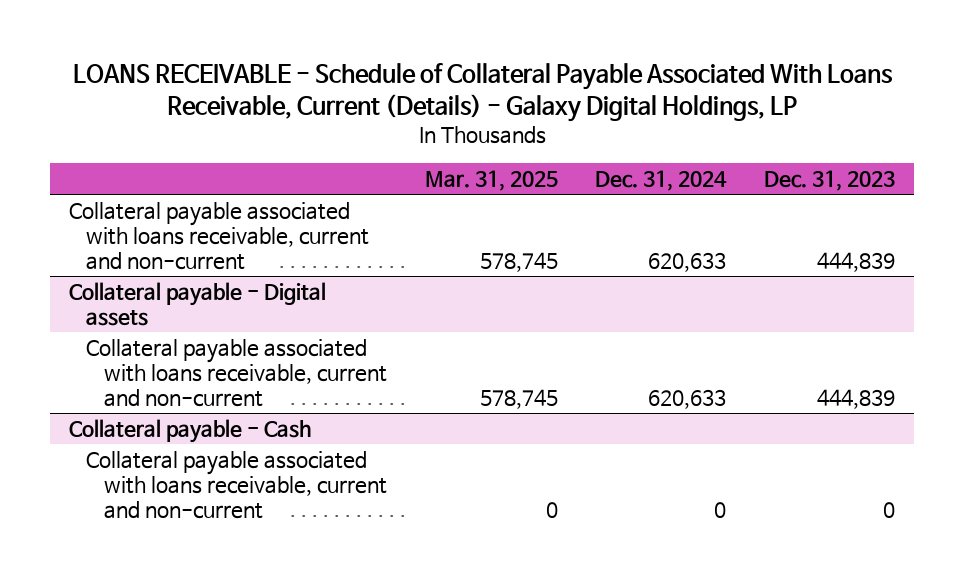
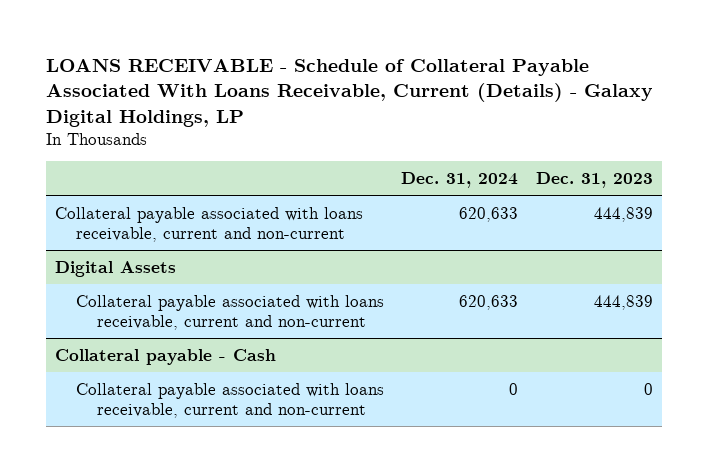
[424,170,558,192] Mar. 31, 2025 -> none
[68,281,326,326] Collateral payable - Digital assets -> [54,260,176,277] Digital Assets

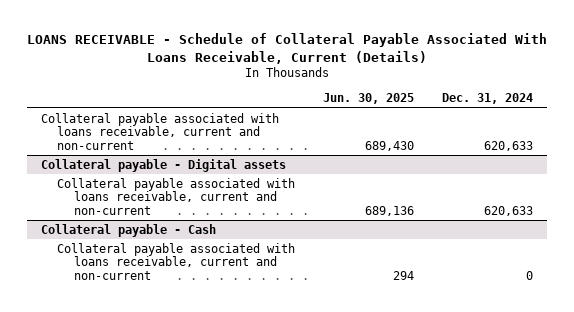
[45,58,653,127] LOANS RECEIVABLE - Schedule of Collateral Payable Associated With Loans Receivable, Current (Details) - Galaxy Digital Holdings, LP -> [26,33,547,64] LOANS RECEIVABLE - Schedule of Collateral Payable Associated With Loans Receivable, Current (Details)
[535,171,653,188] Dec. 31, 2023 -> none
none -> [323,93,415,105] Jun. 30, 2025
[54,260,176,277] Digital Assets -> [40,158,286,172] Collateral payable - Digital assets

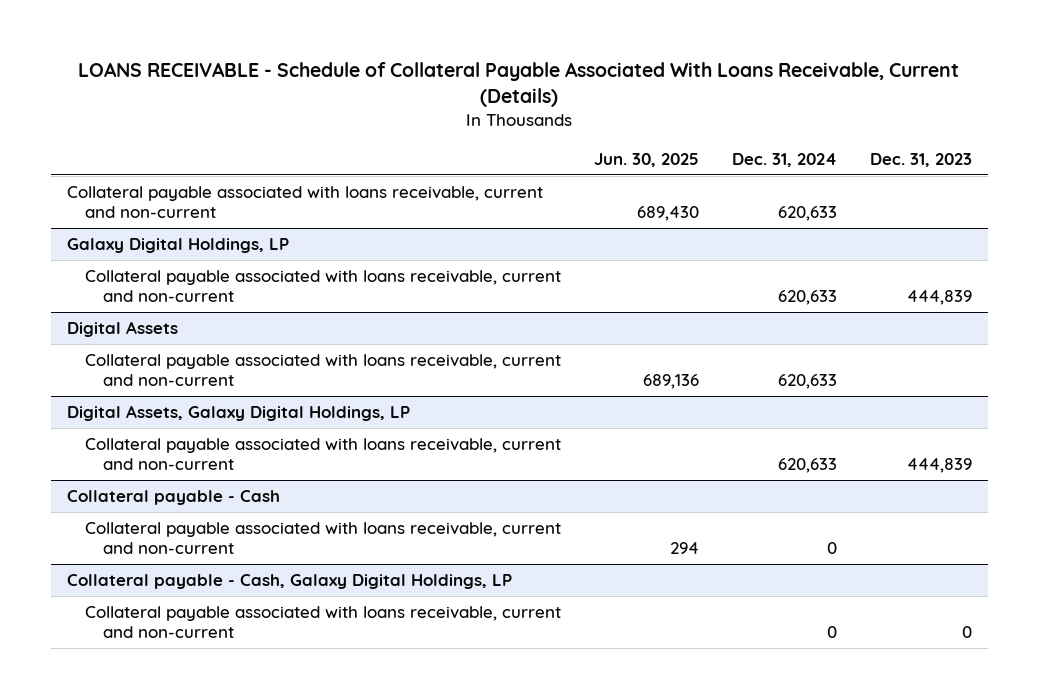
none -> [869,152,972,167] Dec. 31, 2023
none -> [66,238,289,254] Galaxy Digital Holdings, LP
none -> [85,270,562,302] Collateral payable associated with loans receivable, current and non-current
[40,158,286,172] Collateral payable - Digital assets -> [66,321,178,338] Digital Assets
none -> [66,405,410,422] Digital Assets, Galaxy Digital Holdings, LP
none -> [85,438,562,470] Collateral payable associated with loans receivable, current and non-current
none -> [66,574,512,590] Collateral payable - Cash, Galaxy Digital Holdings, LP
none -> [85,606,562,638] Collateral payable associated with loans receivable, current and non-current

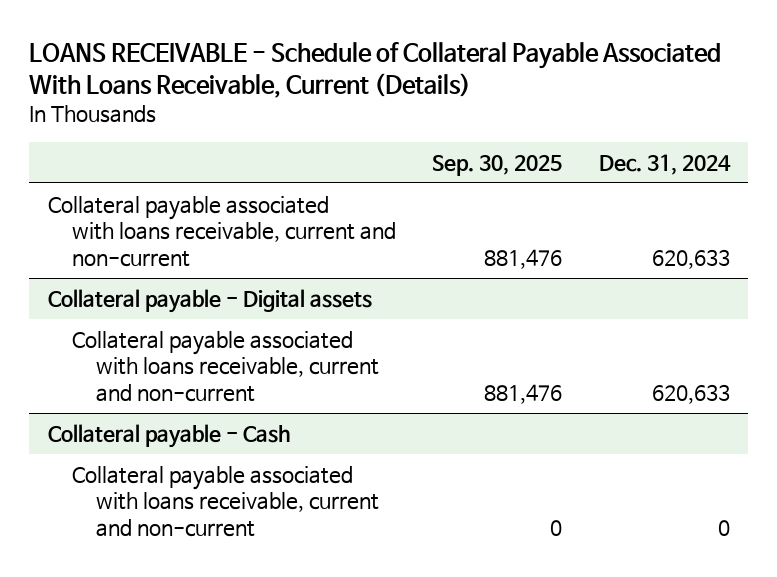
[593,152,699,167] Jun. 30, 2025 -> none
[869,152,972,167] Dec. 31, 2023 -> none
none -> [432,154,563,176] Sep. 30, 2025
[66,238,289,254] Galaxy Digital Holdings, LP -> none
[85,270,562,302] Collateral payable associated with loans receivable, current and non-current -> none
[85,354,562,386] Collateral payable associated with loans receivable, current and non-current -> none
[66,405,410,422] Digital Assets, Galaxy Digital Holdings, LP -> none
[66,321,178,338] Digital Assets -> [47,288,372,313] Collateral payable - Digital assets
[66,574,512,590] Collateral payable - Cash, Galaxy Digital Holdings, LP -> none
[85,606,562,638] Collateral payable associated with loans receivable, current and non-current -> none

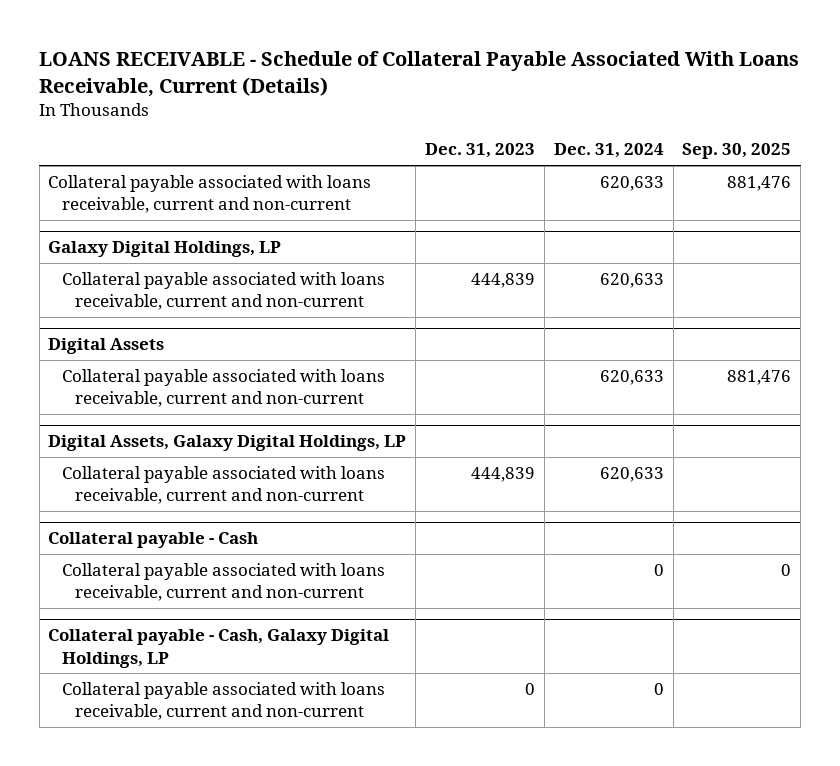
none -> [425,143,536,159] Dec. 31, 2023
none -> [48,241,282,258] Galaxy Digital Holdings, LP
none -> [61,272,385,311] Collateral payable associated with loans receivable, current and non-current
[47,288,372,313] Collateral payable - Digital assets -> [48,338,165,355] Digital Assets
none -> [48,435,407,452] Digital Assets, Galaxy Digital Holdings, LP
none -> [61,466,385,505] Collateral payable associated with loans receivable, current and non-current
none -> [48,629,390,668] Collateral payable - Cash, Galaxy Digital Holdings, LP
none -> [61,682,385,721] Collateral payable associated with loans receivable, current and non-current

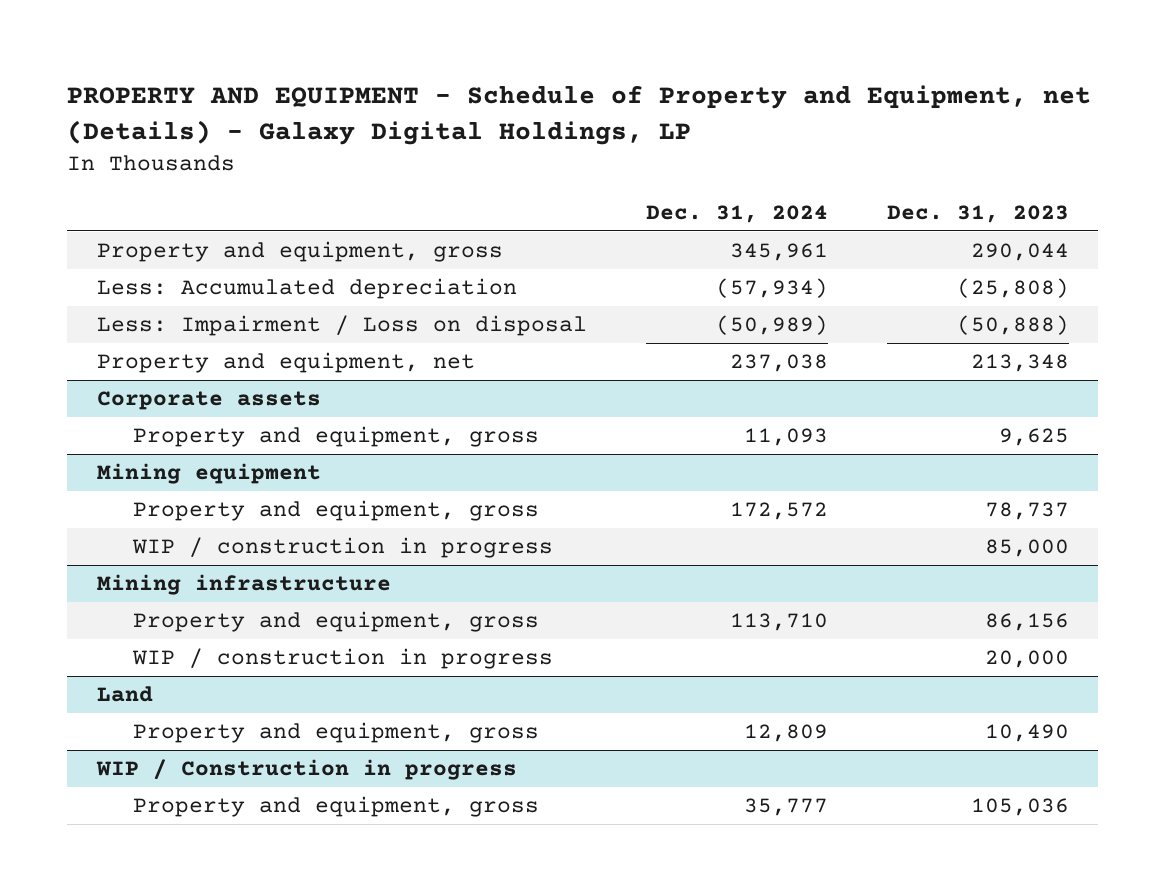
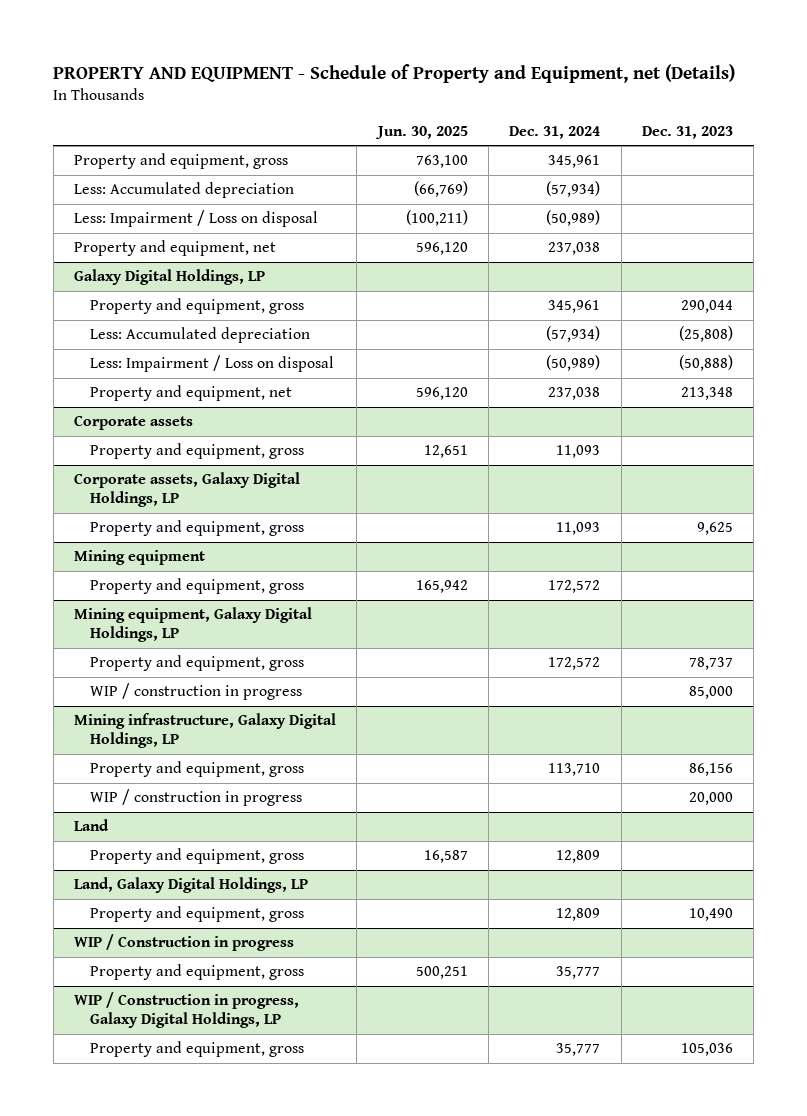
[67,85,1092,146] PROPERTY AND EQUIPMENT - Schedule of Property and Equipment, net (Details) - Galaxy Digital Holdings, LP -> [53,63,736,83] PROPERTY AND EQUIPMENT - Schedule of Property and Equipment, net (Details)
none -> [374,125,468,139] Jun. 30, 2025
none -> [74,153,289,170] Property and equipment, gross
none -> [74,182,295,199] Less: Accumulated depreciation
none -> [74,210,319,228] Less: Impairment / Loss on disposal
none -> [74,240,277,257] Property and equipment, net
none -> [74,269,266,286] Galaxy Digital Holdings, LP
none -> [89,443,304,460] Property and equipment, gross
none -> [74,472,301,508] Corporate assets, Galaxy Digital Holdings, LP
none -> [89,578,304,595] Property and equipment, gross
none -> [74,607,313,643] Mining equipment, Galaxy Digital Holdings, LP
[96,574,391,596] Mining infrastructure -> none
none -> [74,713,337,749] Mining infrastructure, Galaxy Digital Holdings, LP
none -> [89,848,304,865] Property and equipment, gross
none -> [74,877,309,894] Land, Galaxy Digital Holdings, LP
none -> [89,964,304,981] Property and equipment, gross
none -> [74,992,300,1029] WIP / Construction in progress, Galaxy Digital Holdings, LP

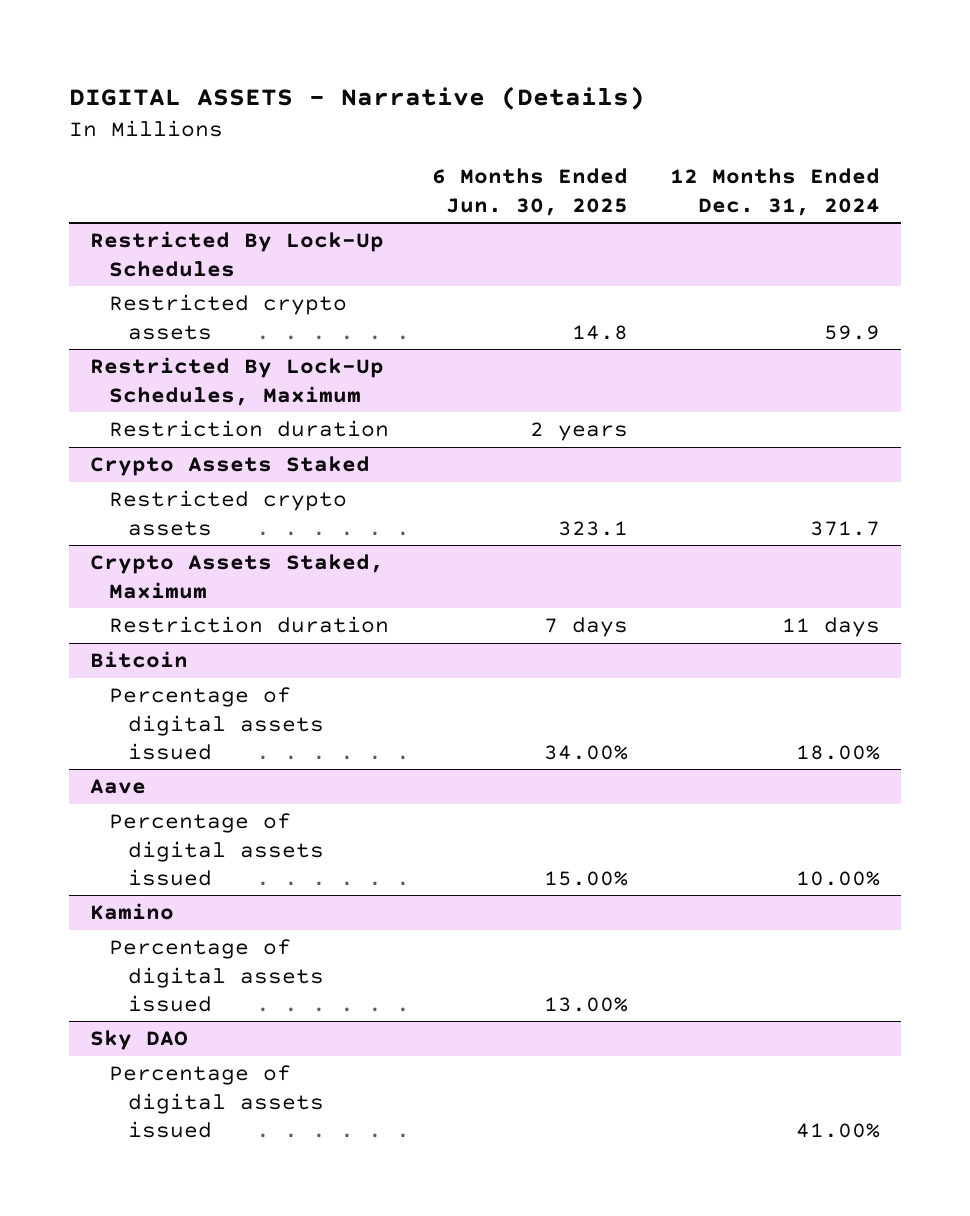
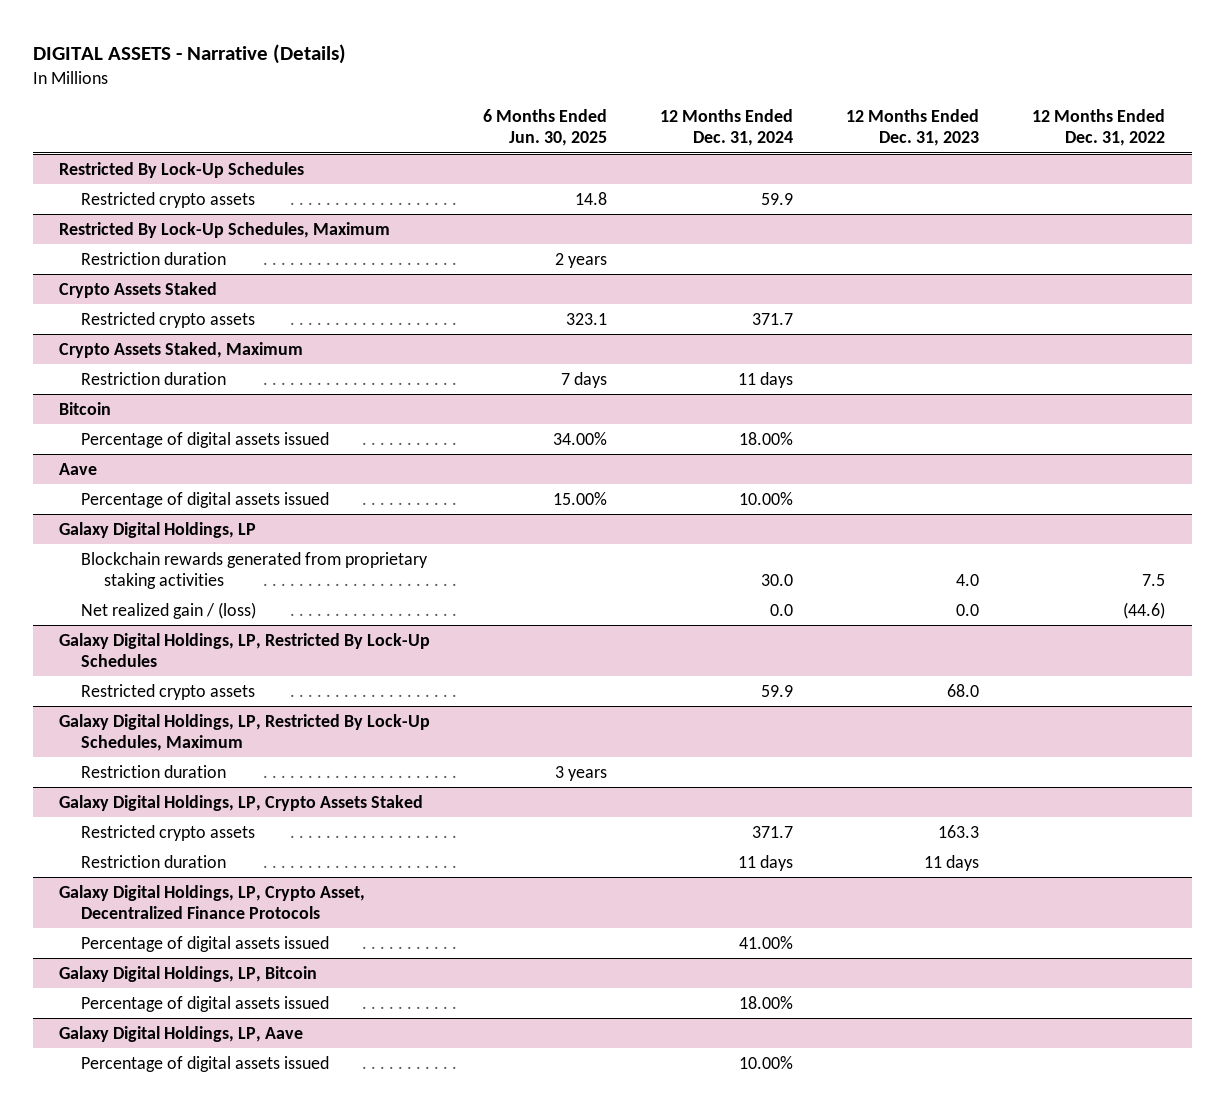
none -> [846,109,980,147] 12 Months Ended Dec. 31, 2023
none -> [1032,109,1166,147] 12 Months Ended Dec. 31, 2022
[90,903,175,921] Kamino -> none
[109,939,325,1012] Percentage of digital assets issued -> none
[90,1030,189,1051] Sky DAO -> none
none -> [59,521,257,538] Galaxy Digital Holdings, LP
none -> [81,551,429,589] Blockchain rewards generated from proprietary staking activities
none -> [81,601,257,619] Net realized gain / (loss)
none -> [59,632,431,667] Galaxy Digital Holdings, LP, Restricted By Lock-Up Schedules
none -> [81,683,256,700] Restricted crypto assets
none -> [59,713,431,751] Galaxy Digital Holdings, LP, Restricted By Lock-Up Schedules, Maximum
none -> [81,764,227,778] Restriction duration
none -> [59,794,424,811] Galaxy Digital Holdings, LP, Crypto Assets Staked
none -> [81,824,256,841] Restricted crypto assets
none -> [81,854,227,868] Restriction duration
none -> [59,884,366,919] Galaxy Digital Holdings, LP, Crypto Asset, Decentralized Finance Protocols
none -> [59,965,318,982] Galaxy Digital Holdings, LP, Bitcoin
none -> [81,995,330,1012] Percentage of digital assets issued
none -> [59,1025,304,1042] Galaxy Digital Holdings, LP, Aave
none -> [81,1055,330,1072] Percentage of digital assets issued

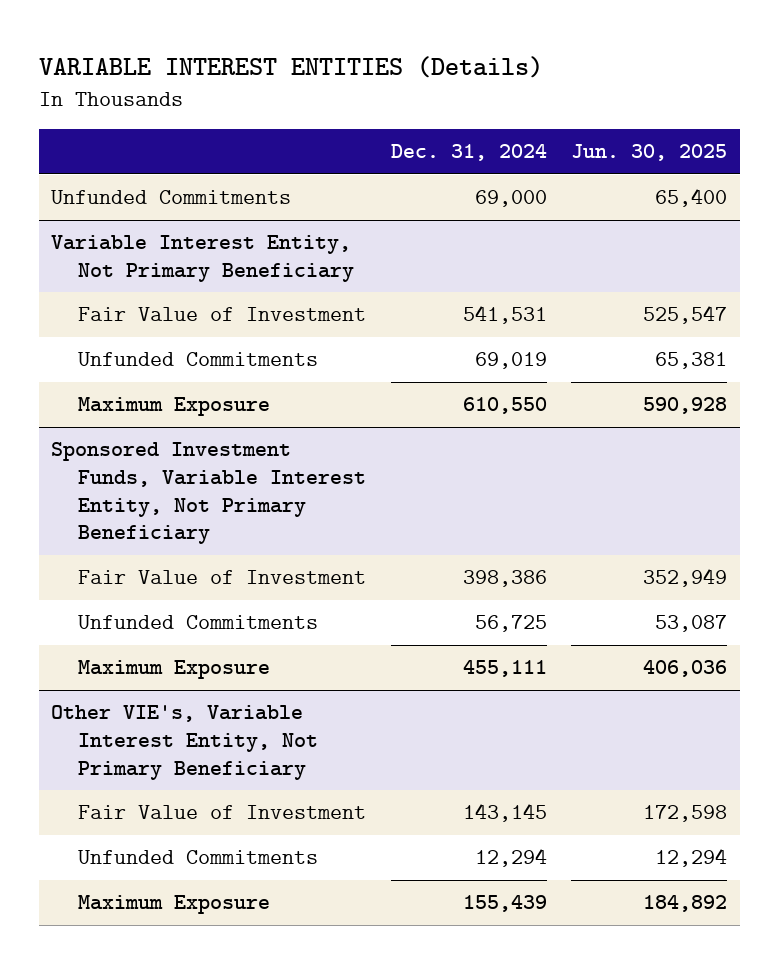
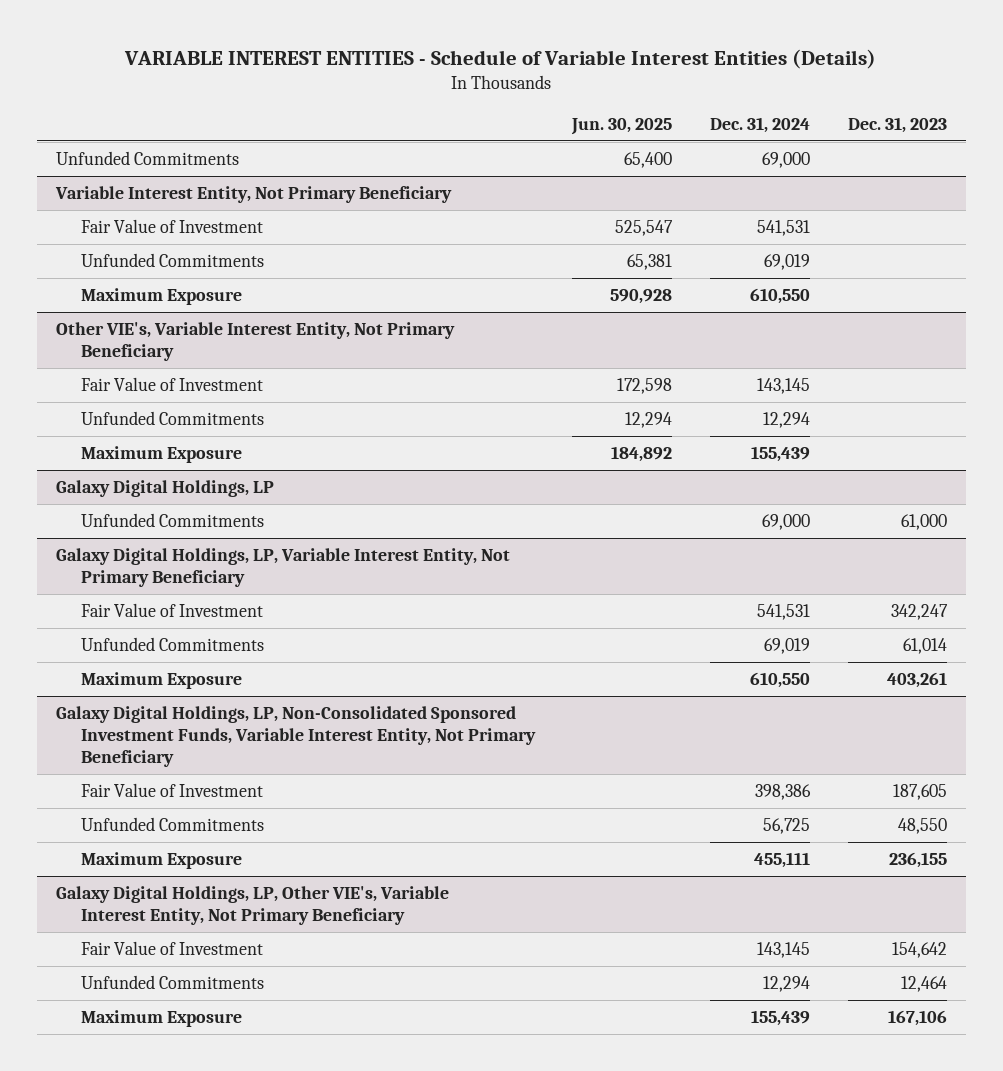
[38,55,543,78] VARIABLE INTEREST ENTITIES (Details) -> [124,48,877,69] VARIABLE INTEREST ENTITIES - Schedule of Variable Interest Entities (Details)
none -> [847,116,947,133] Dec. 31, 2023
[50,442,366,545] Sponsored Investment Funds, Variable Interest Entity, Not Primary Beneficiary -> none
[77,570,366,585] Fair Value of Investment -> none
[77,615,318,630] Unfunded Commitments -> none
[77,660,270,680] Maximum Exposure -> none
none -> [56,480,275,498] Galaxy Digital Holdings, LP
none -> [80,513,264,528] Unfunded Commitments
none -> [56,548,511,587] Galaxy Digital Holdings, LP, Variable Interest Entity, Not Primary Beneficiary
none -> [80,603,263,618] Fair Value of Investment
none -> [80,637,264,652] Unfunded Commitments
none -> [80,672,242,690] Maximum Exposure
none -> [56,706,536,767] Galaxy Digital Holdings, LP, Non-Consolidated Sponsored Investment Funds, Variable Interest Entity, Not Primary Beneficiary
none -> [80,783,263,798] Fair Value of Investment
none -> [80,817,264,832] Unfunded Commitments
none -> [80,852,242,870] Maximum Exposure
none -> [56,886,450,925] Galaxy Digital Holdings, LP, Other VIE's, Variable Interest Entity, Not Primary Beneficiary
none -> [80,941,263,956] Fair Value of Investment
none -> [80,975,264,990] Unfunded Commitments
none -> [80,1010,242,1028] Maximum Exposure

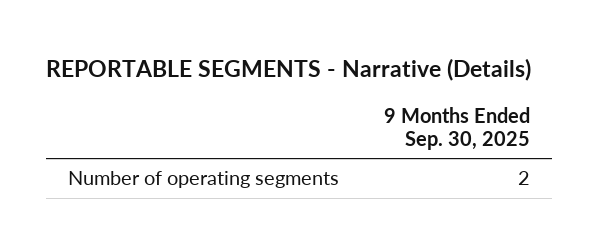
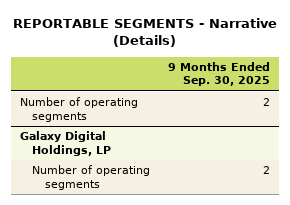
none -> [19,131,112,156] Galaxy Digital Holdings, LP
none -> [32,165,151,190] Number of operating segments

